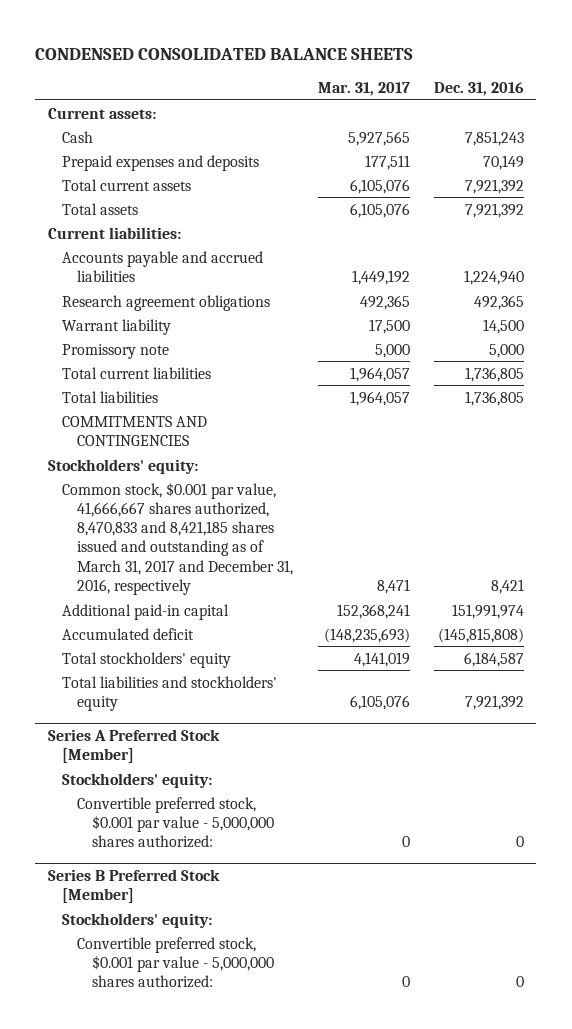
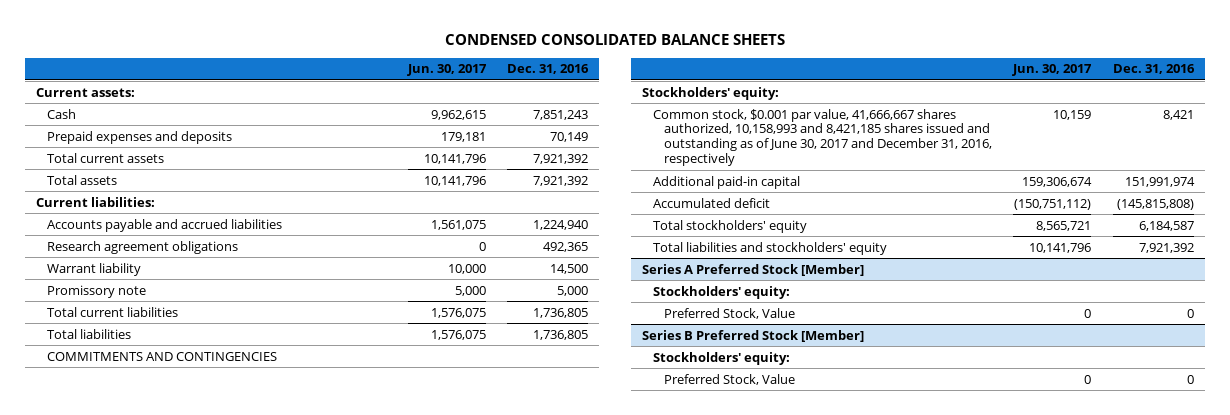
[317,82,410,97] Mar. 31, 2017 -> none
none -> [406,64,487,77] Jun. 30, 2017
[62,481,294,595] Common stock, $0.001 par value, 41,666,667 shares authorized, 8,470,833 and 8,421,185 shares issued and outstanding as of March 31, 2017 and December 31, 2016, respectively -> [652,108,992,167] Common stock, $0.001 par value, 41,666,667 shares authorized, 10,158,993 and 8,421,185 shares issued and outstanding as of June 30, 2017 and December 31, 2016, respectively
[77,796,275,849] Convertible preferred stock, $0.001 par value - 5,000,000 shares authorized: -> [663,307,795,319] Preferred Stock, Value
[77,936,275,989] Convertible preferred stock, $0.001 par value - 5,000,000 shares authorized: -> [663,373,795,385] Preferred Stock, Value

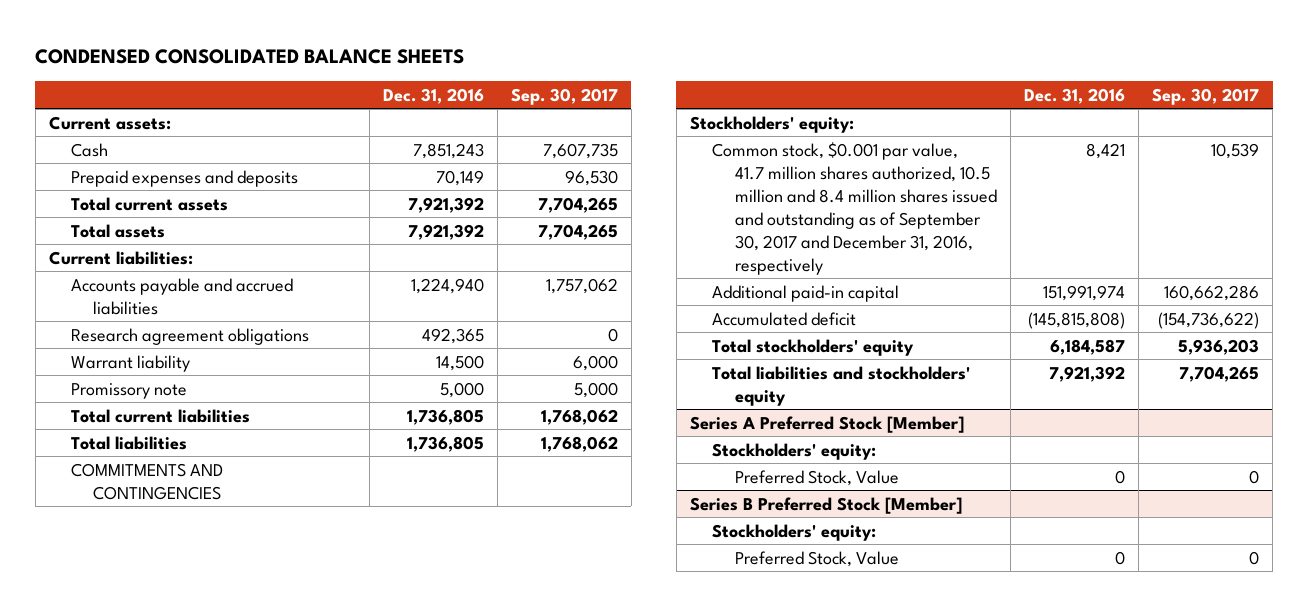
[406,64,487,77] Jun. 30, 2017 -> none
none -> [510,87,618,105] Sep. 30, 2017
[652,108,992,167] Common stock, $0.001 par value, 41,666,667 shares authorized, 10,158,993 and 8,421,185 shares issued and outstanding as of June 30, 2017 and December 31, 2016, respectively -> [712,141,997,275] Common stock, $0.001 par value, 41.7 million shares authorized, 10.5 million and 8.4 million shares issued and outstanding as of September 30, 2017 and December 31, 2016, respectively

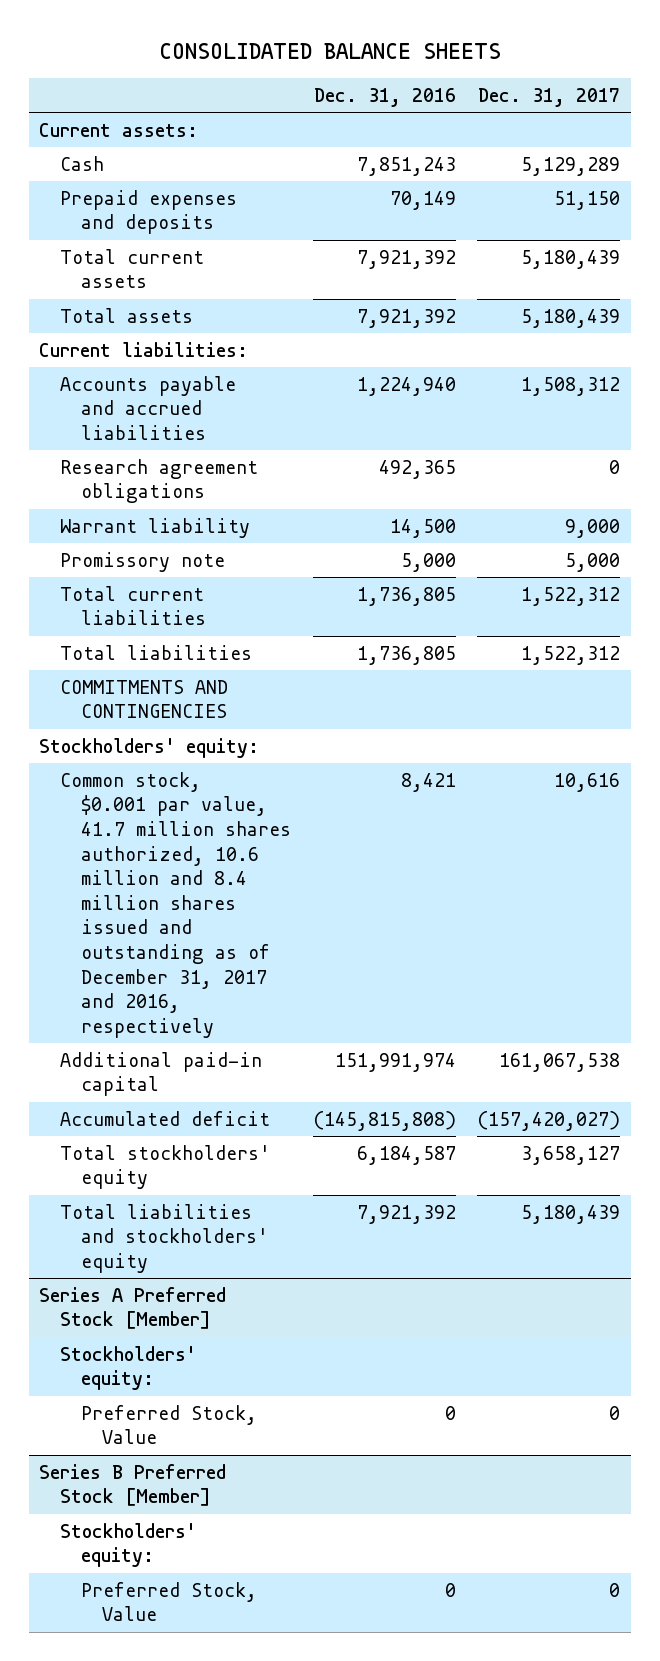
[35,49,465,65] CONDENSED CONSOLIDATED BALANCE SHEETS -> [158,42,501,59] CONSOLIDATED BALANCE SHEETS
[510,87,618,105] Sep. 30, 2017 -> none
none -> [478,87,621,107] Dec. 31, 2017
[712,141,997,275] Common stock, $0.001 par value, 41.7 million shares authorized, 10.5 million and 8.4 million shares issued and outstanding as of September 30, 2017 and December 31, 2016, respectively -> [60,771,291,1038] Common stock, $0.001 par value, 41.7 million shares authorized, 10.6 million and 8.4 million shares issued and outstanding as of December 31, 2017 and 2016, respectively

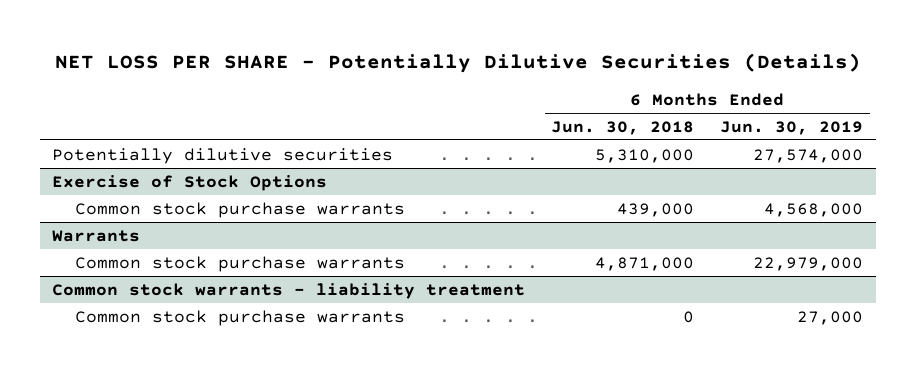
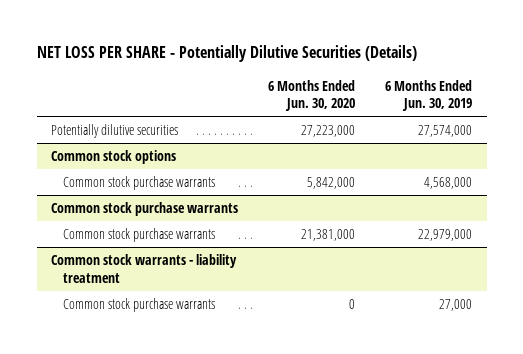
[551,120,695,135] Jun. 30, 2018 -> none
none -> [268,79,356,112] 6 Months Ended Jun. 30, 2020
[52,174,328,191] Exercise of Stock Options -> [51,149,177,164] Common stock options
[52,229,141,242] Warrants -> [51,201,239,216] Common stock purchase warrants

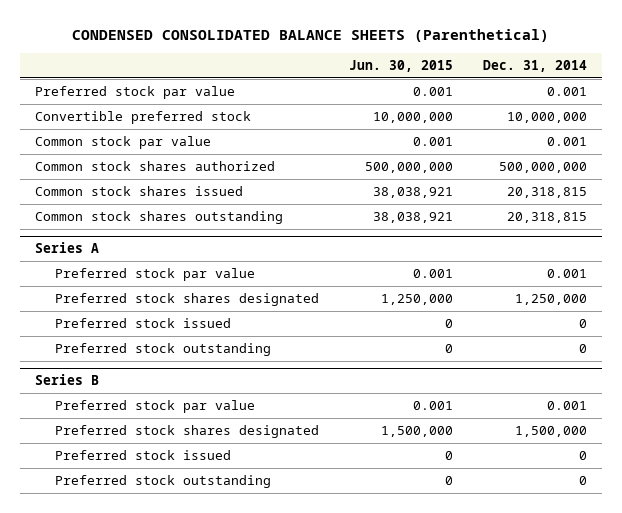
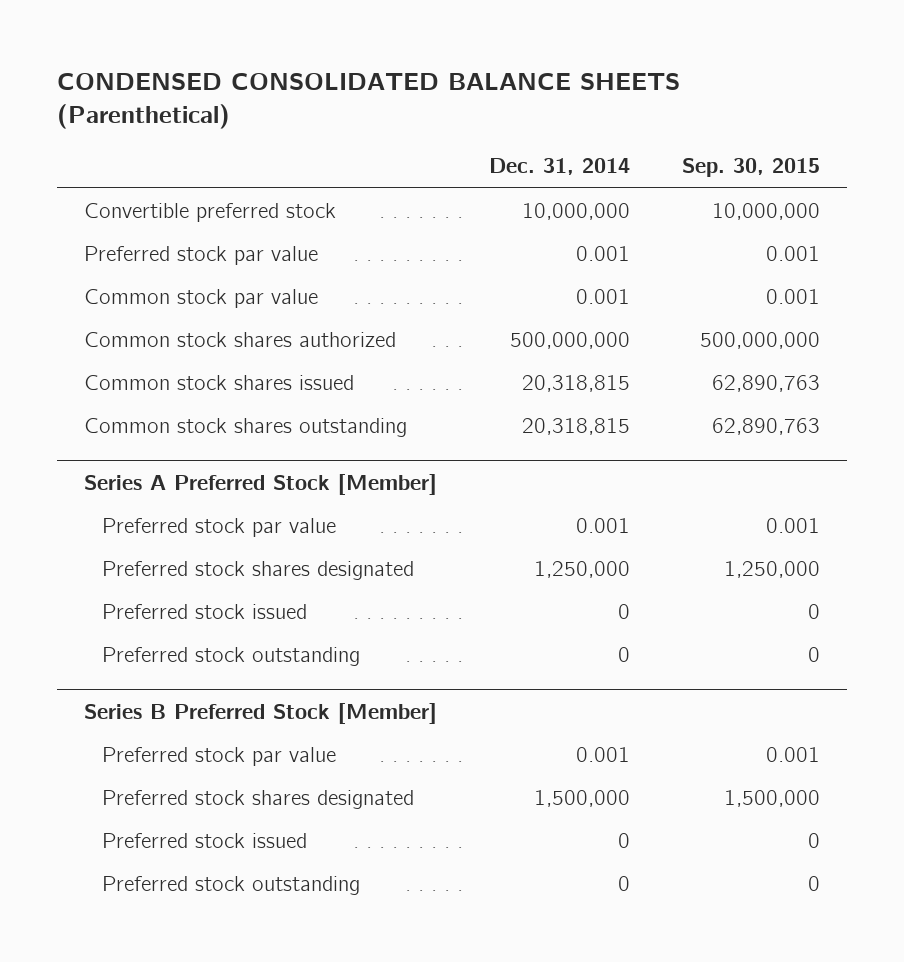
[348,59,453,72] Jun. 30, 2015 -> none
none -> [682,158,821,178] Sep. 30, 2015
[35,85,236,99] Preferred stock par value -> [83,245,318,265] Preferred stock par value
[35,242,100,254] Series A -> [83,473,437,495] Series A Preferred Stock [Member]
[35,374,100,386] Series B -> [83,702,437,724] Series B Preferred Stock [Member]

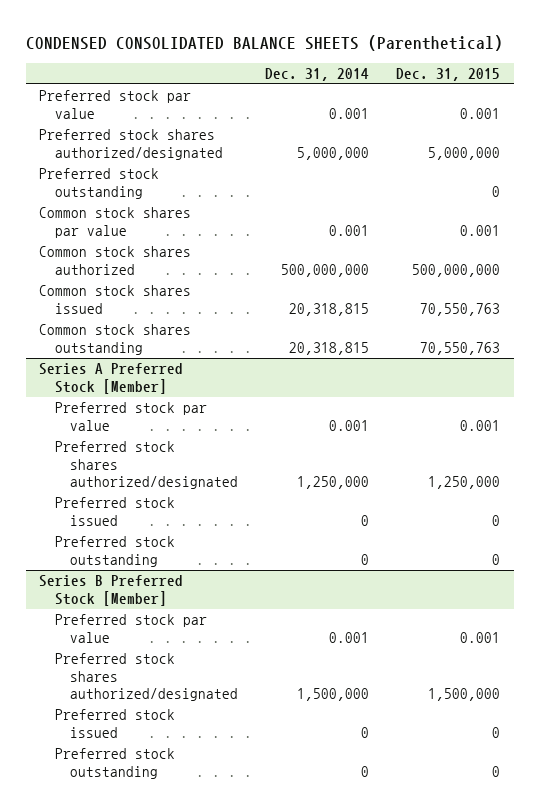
[682,158,821,178] Sep. 30, 2015 -> none
none -> [396,68,501,82] Dec. 31, 2015
[83,202,336,222] Convertible preferred stock -> none
none -> [39,129,223,160] Preferred stock shares authorized/designated
none -> [39,168,160,199] Preferred stock outstanding
[83,288,318,308] Common stock par value -> [39,207,192,238] Common stock shares par value
[102,560,415,580] Preferred stock shares designated -> [54,441,239,490] Preferred stock shares authorized/designated
[102,789,415,809] Preferred stock shares designated -> [54,653,239,702] Preferred stock shares authorized/designated

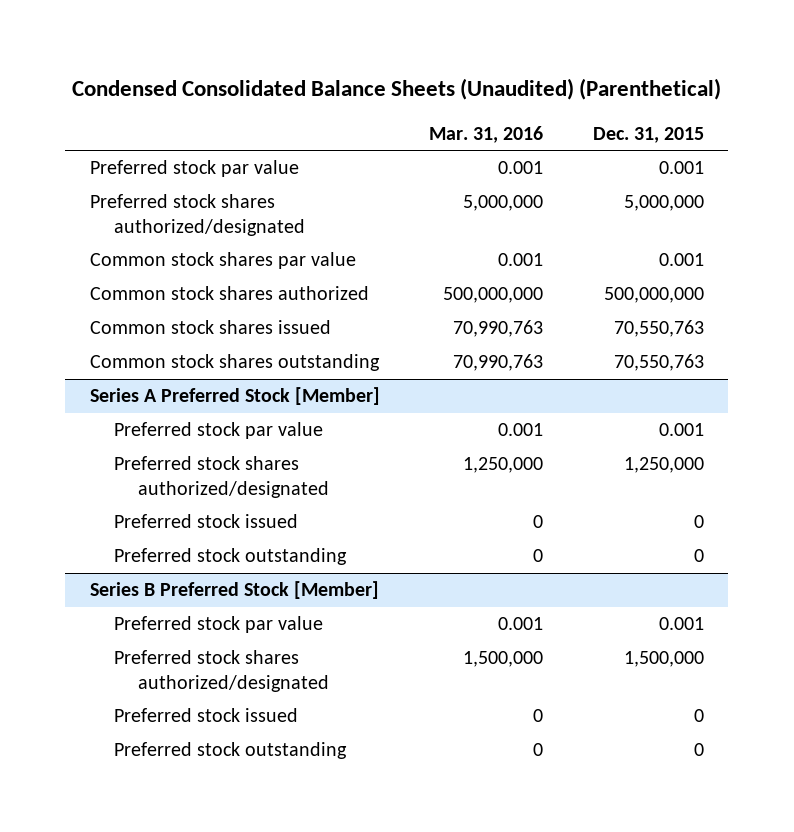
[25,35,503,52] CONDENSED CONSOLIDATED BALANCE SHEETS (Parenthetical) -> [71,78,721,101] Condensed Consolidated Balance Sheets (Unaudited) (Parenthetical)
[265,68,370,82] Dec. 31, 2014 -> none
none -> [429,125,544,143] Mar. 31, 2016
[39,168,160,199] Preferred stock outstanding -> none

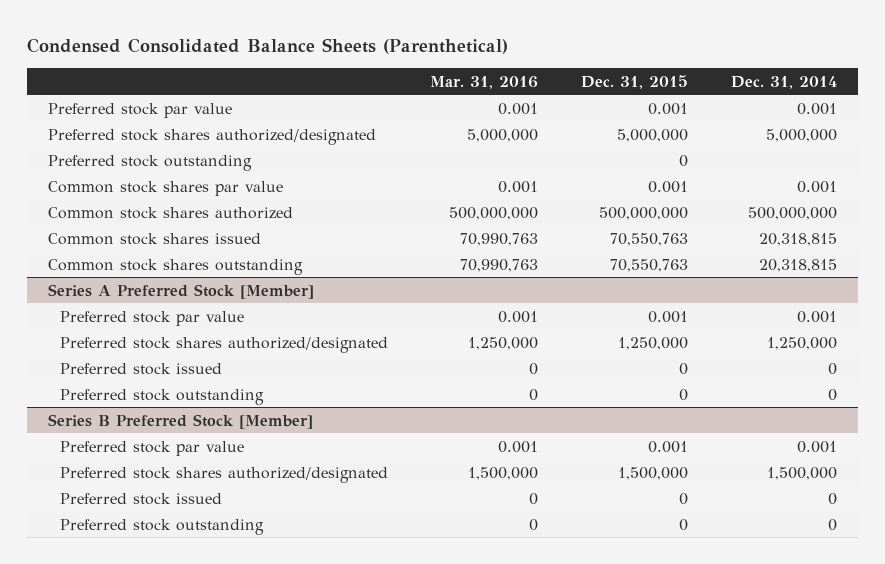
[71,78,721,101] Condensed Consolidated Balance Sheets (Unaudited) (Parenthetical) -> [26,37,508,54] Condensed Consolidated Balance Sheets (Parenthetical)
none -> [730,75,837,89] Dec. 31, 2014
none -> [47,154,252,171] Preferred stock outstanding

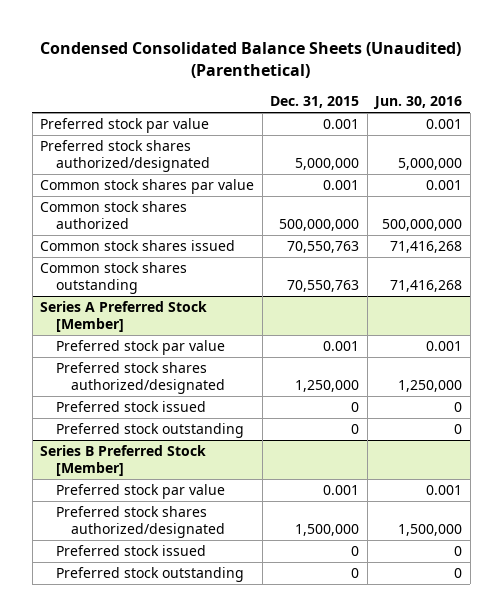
[26,37,508,54] Condensed Consolidated Balance Sheets (Parenthetical) -> [40,41,462,78] Condensed Consolidated Balance Sheets (Unaudited) (Parenthetical)
[430,75,539,89] Mar. 31, 2016 -> none
[730,75,837,89] Dec. 31, 2014 -> none
none -> [373,96,463,110] Jun. 30, 2016
[47,154,252,171] Preferred stock outstanding -> none

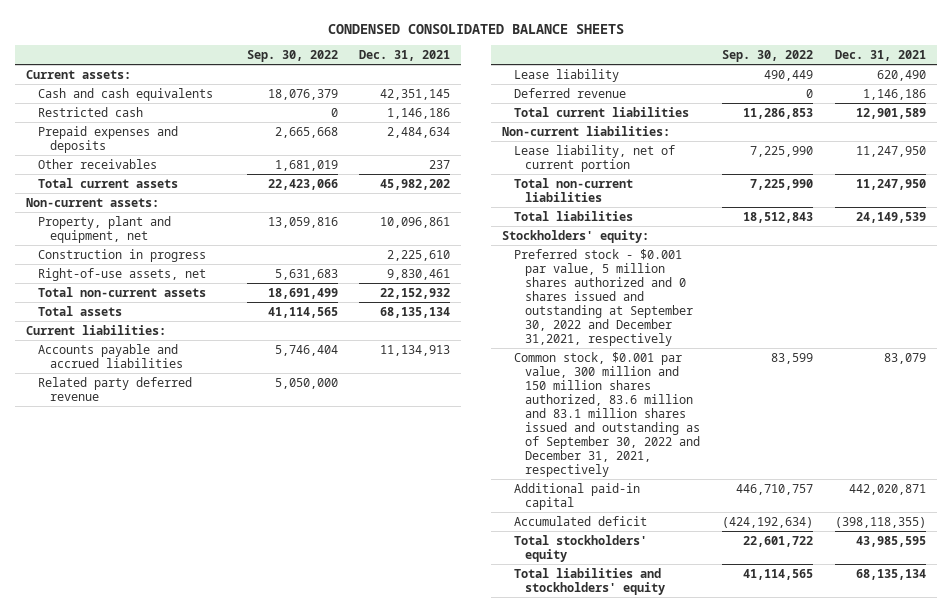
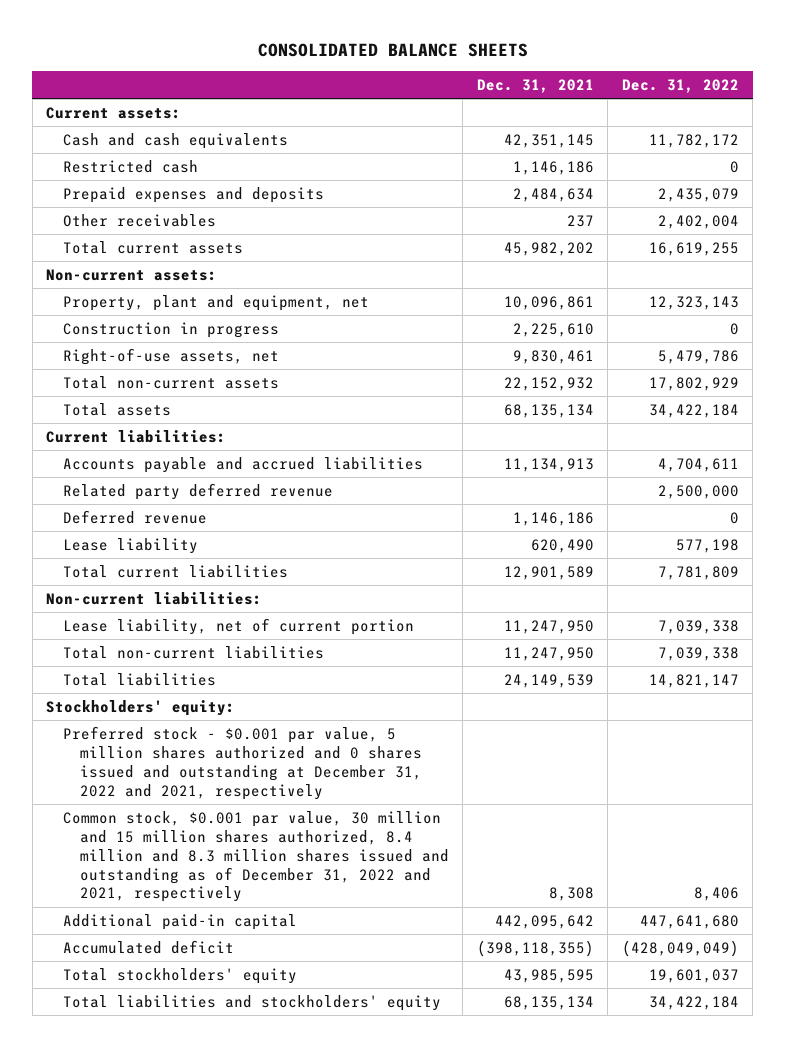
[328,23,625,34] CONDENSED CONSOLIDATED BALANCE SHEETS -> [257,42,528,57] CONSOLIDATED BALANCE SHEETS
[246,50,338,63] Sep. 30, 2022 -> none
none -> [621,78,739,93] Dec. 31, 2022
[513,68,619,82] Lease liability -> [62,537,198,554] Lease liability
[513,248,694,346] Preferred stock - $0.001 par value, 5 million shares authorized and 0 shares issued and outstanding at September 30, 2022 and December 31,2021, respectively -> [62,725,422,800] Preferred stock - $0.001 par value, 5 million shares authorized and 0 shares issued and outstanding at December 31, 2022 and 2021, respectively
[513,351,701,477] Common stock, $0.001 par value, 300 million and 150 million shares authorized, 83.6 million and 83.1 million shares issued and outstanding as of September 30, 2022 and December 31, 2021, respectively -> [62,810,449,903] Common stock, $0.001 par value, 30 million and 15 million shares authorized, 8.4 million and 8.3 million shares issued and outstanding as of December 31, 2022 and 2021, respectively
[884,352,927,364] 83,079 -> [548,887,594,902] 8,308
[849,483,927,495] 442,020,871 -> [494,914,594,929] 442,095,642

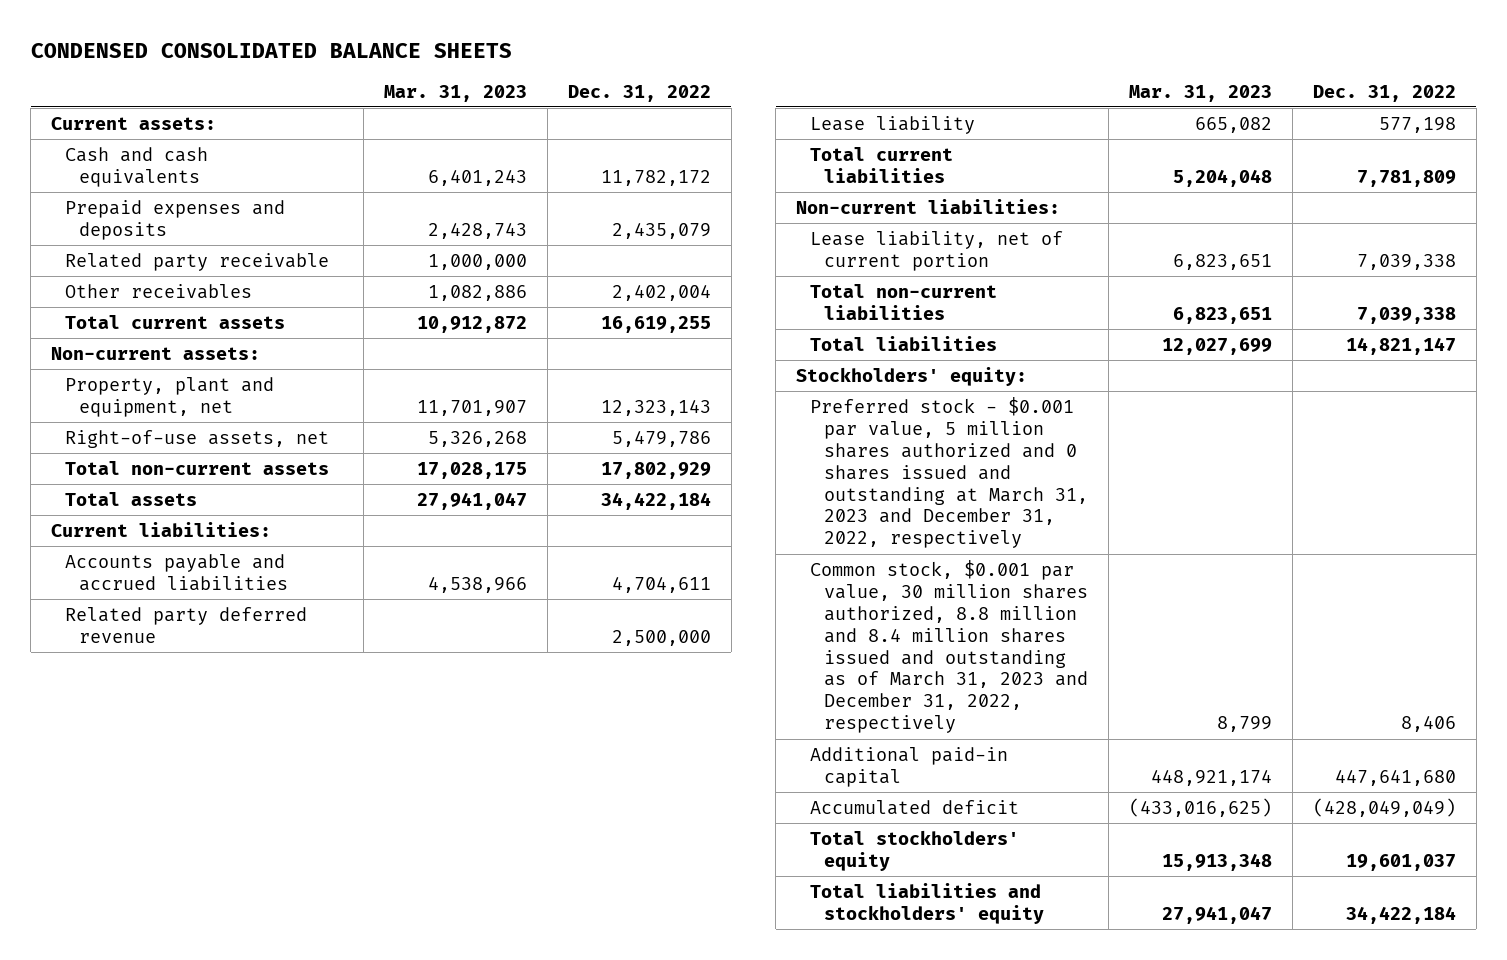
[257,42,528,57] CONSOLIDATED BALANCE SHEETS -> [30,43,512,59] CONDENSED CONSOLIDATED BALANCE SHEETS
[476,78,594,93] Dec. 31, 2021 -> none
none -> [384,84,528,102] Mar. 31, 2023
[62,159,198,173] Restricted cash -> none
none -> [65,252,330,271] Related party receivable
[62,321,279,338] Construction in progress -> none
[62,509,207,524] Deferred revenue -> none
[62,725,422,800] Preferred stock - $0.001 par value, 5 million shares authorized and 0 shares issued and outstanding at December 31, 2022 and 2021, respectively -> [810,396,1089,549] Preferred stock - $0.001 par value, 5 million shares authorized and 0 shares issued and outstanding at March 31, 2023 and December 31, 2022, respectively
[62,810,449,903] Common stock, $0.001 par value, 30 million and 15 million shares authorized, 8.4 million and 8.3 million shares issued and outstanding as of December 31, 2022 and 2021, respectively -> [810,559,1089,734] Common stock, $0.001 par value, 30 million shares authorized, 8.8 million and 8.4 million shares issued and outstanding as of March 31, 2023 and December 31, 2022, respectively

